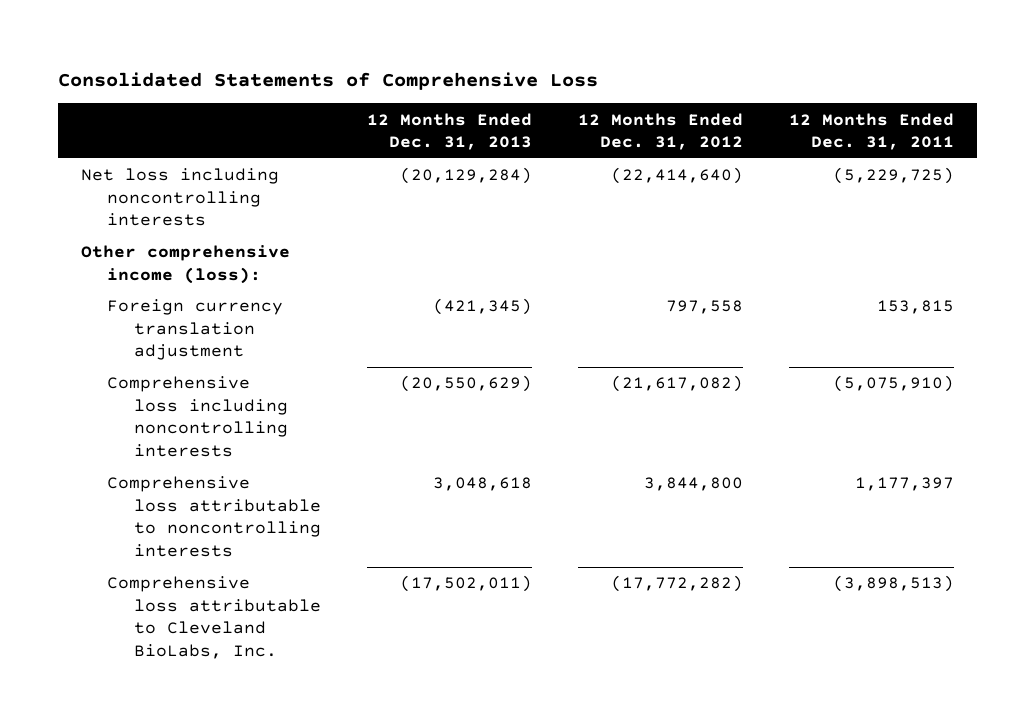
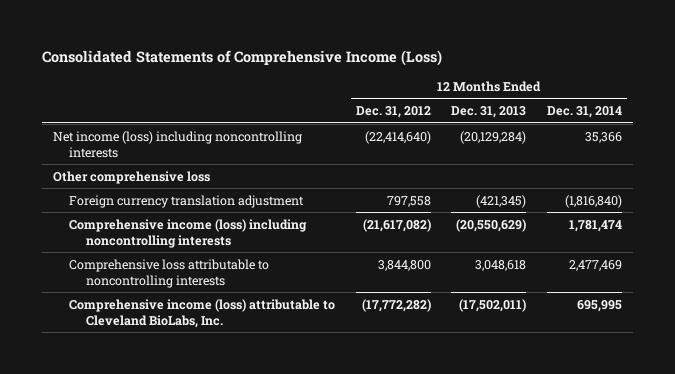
[58,71,599,90] Consolidated Statements of Comprehensive Loss -> [42,50,443,67] Consolidated Statements of Comprehensive Income (Loss)
[788,112,954,151] 12 Months Ended Dec. 31, 2011 -> none
none -> [547,106,623,119] Dec. 31, 2014
[81,168,280,227] Net loss including noncontrolling interests -> [52,130,302,158] Net income (loss) including noncontrolling interests
[81,245,291,284] Other comprehensive income (loss): -> [52,170,210,184] Other comprehensive loss
[107,376,288,458] Comprehensive loss including noncontrolling interests -> [69,218,308,248] Comprehensive income (loss) including noncontrolling interests
[107,576,321,660] Comprehensive loss attributable to Cleveland BioLabs, Inc. -> [69,298,336,328] Comprehensive income (loss) attributable to Cleveland BioLabs, Inc.

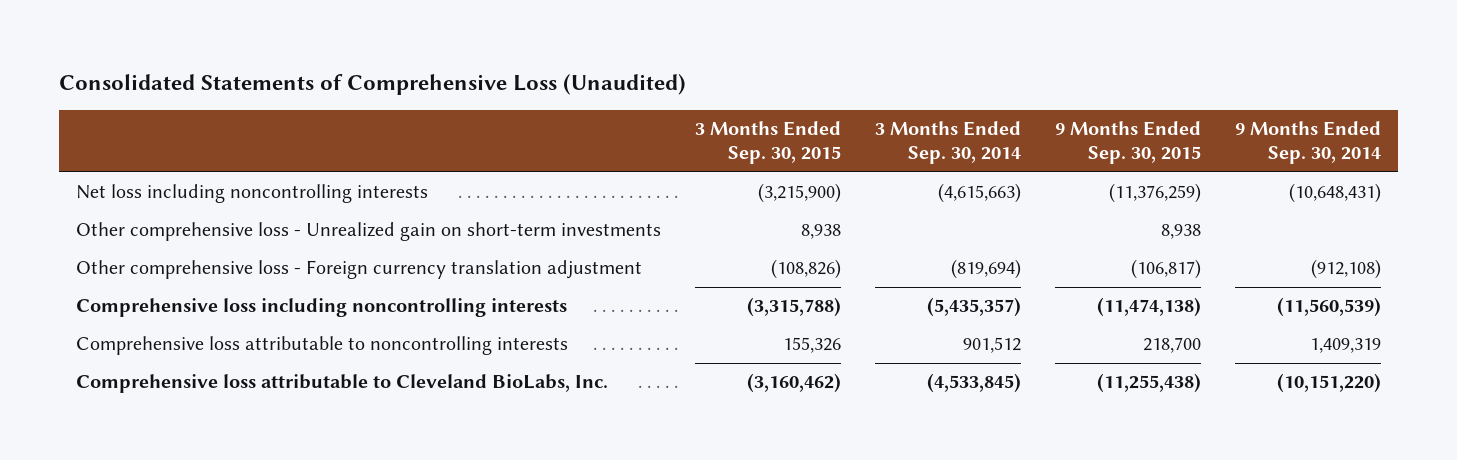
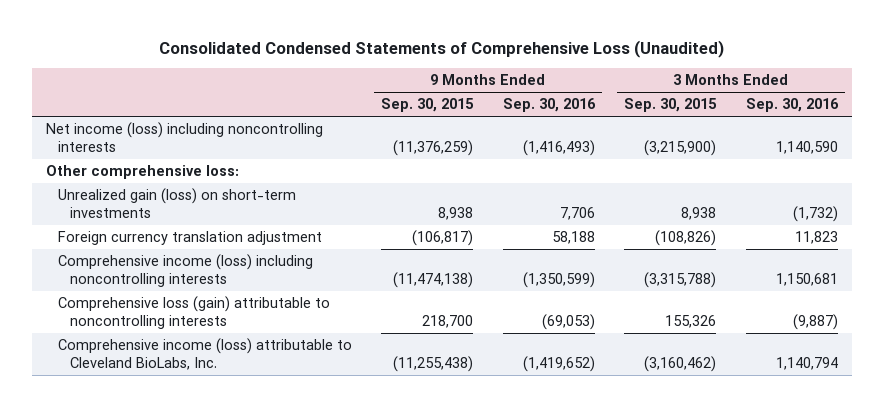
[59,73,687,95] Consolidated Statements of Comprehensive Loss (Unaudited) -> [159,39,725,58] Consolidated Condensed Statements of Comprehensive Loss (Unaudited)
[875,120,1022,165] 3 Months Ended Sep. 30, 2014 -> none
[1235,120,1382,165] 9 Months Ended Sep. 30, 2014 -> none
none -> [502,98,596,113] Sep. 30, 2016
none -> [745,98,839,113] Sep. 30, 2016
[76,184,429,204] Net loss including noncontrolling interests -> [46,122,324,152] Net income (loss) including noncontrolling interests
none -> [46,165,240,180] Other comprehensive loss:
[76,222,662,242] Other comprehensive loss - Unrealized gain on short-term investments -> [57,188,296,218] Unrealized gain (loss) on short-term investments
[76,260,643,280] Other comprehensive loss - Foreign currency translation adjustment -> [57,231,322,246] Foreign currency translation adjustment
[76,298,568,318] Comprehensive loss including noncontrolling interests -> [57,254,313,287] Comprehensive income (loss) including noncontrolling interests
[76,336,569,356] Comprehensive loss attributable to noncontrolling interests -> [57,296,330,329] Comprehensive loss (gain) attributable to noncontrolling interests
[76,374,609,394] Comprehensive loss attributable to Cleveland BioLabs, Inc. -> [57,338,352,370] Comprehensive income (loss) attributable to Cleveland BioLabs, Inc.

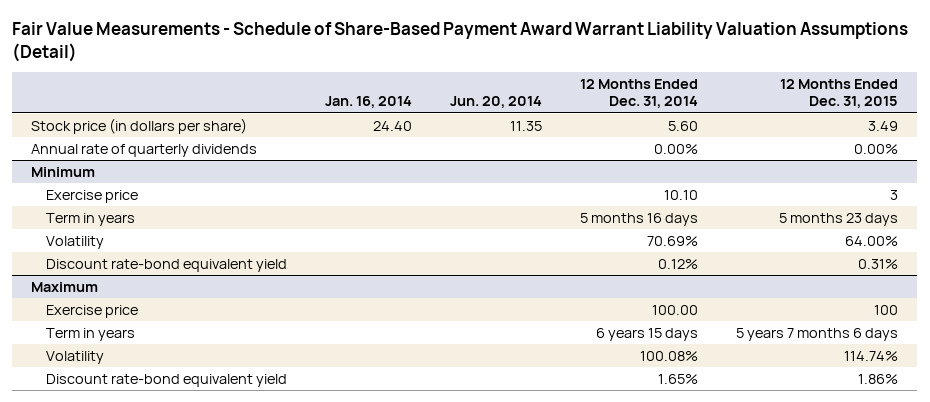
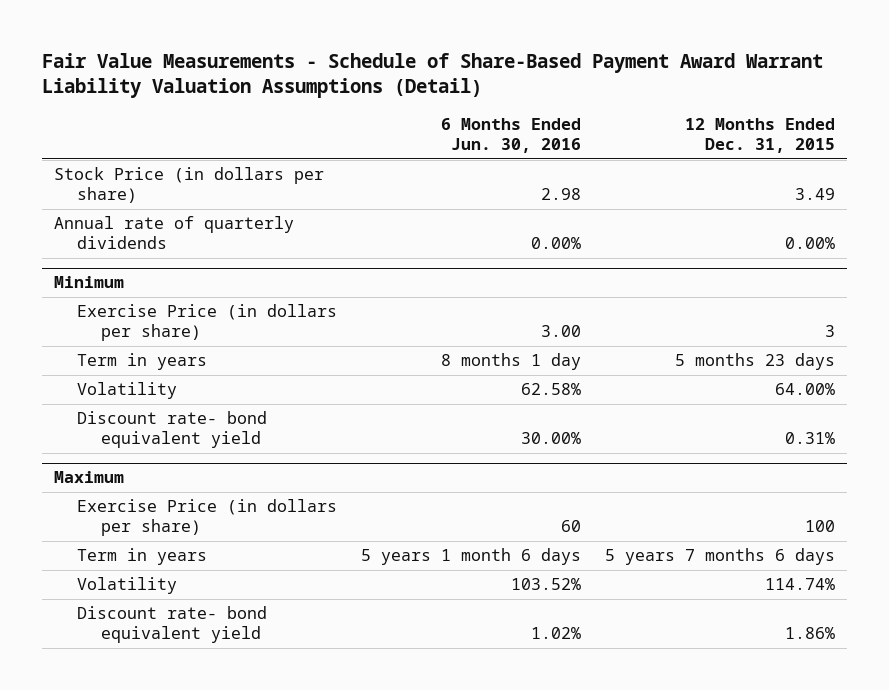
[325,96,413,109] Jan. 16, 2014 -> none
[450,96,543,109] Jun. 20, 2014 -> none
[580,79,699,109] 12 Months Ended Dec. 31, 2014 -> none
none -> [441,118,582,154] 6 Months Ended Jun. 30, 2016
[31,118,248,135] Stock price (in dollars per share) -> [53,167,324,204] Stock Price (in dollars per share)
[46,190,139,204] Exercise price -> [77,304,338,342] Exercise Price (in dollars per share)
[46,259,288,273] Discount rate-bond equivalent yield -> [77,411,268,449] Discount rate- bond equivalent yield
[46,305,139,319] Exercise price -> [77,499,338,537] Exercise Price (in dollars per share)
[46,374,288,388] Discount rate-bond equivalent yield -> [77,606,268,644] Discount rate- bond equivalent yield

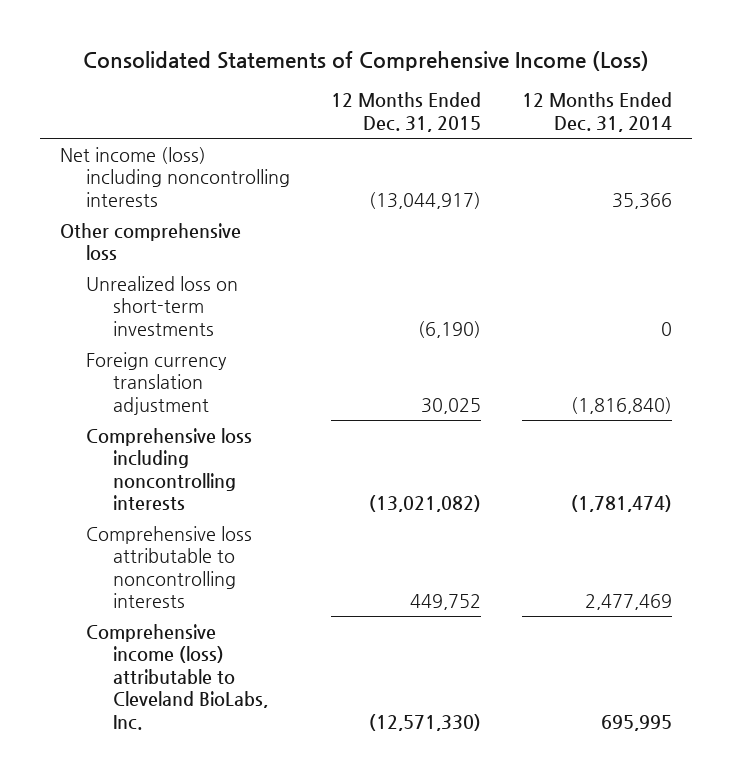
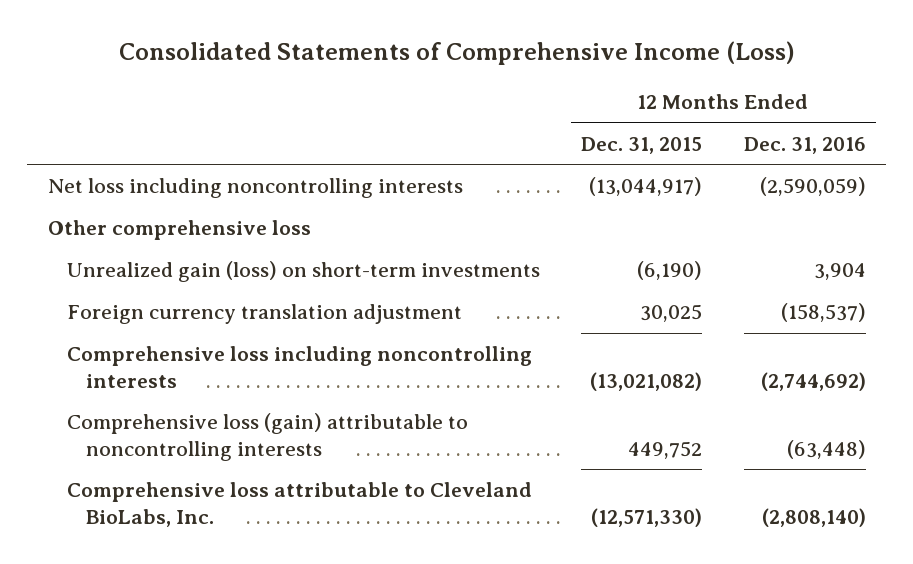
[522,92,673,132] 12 Months Ended Dec. 31, 2014 -> none
none -> [743,136,866,154] Dec. 31, 2016
[59,146,291,207] Net income (loss) including noncontrolling interests -> [47,178,463,199] Net loss including noncontrolling interests
[86,275,239,336] Unrealized loss on short-term investments -> [66,261,540,283] Unrealized gain (loss) on short-term investments
[86,525,253,609] Comprehensive loss attributable to noncontrolling interests -> [66,413,468,461] Comprehensive loss (gain) attributable to noncontrolling interests
[86,623,269,730] Comprehensive income (loss) attributable to Cleveland BioLabs, Inc. -> [66,482,532,527] Comprehensive loss attributable to Cleveland BioLabs, Inc.

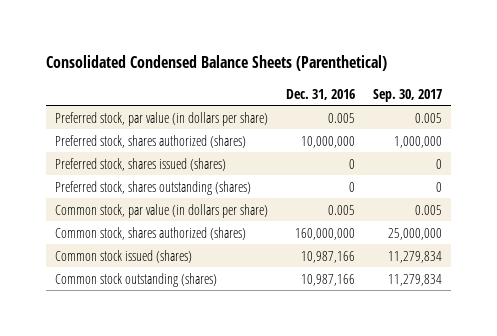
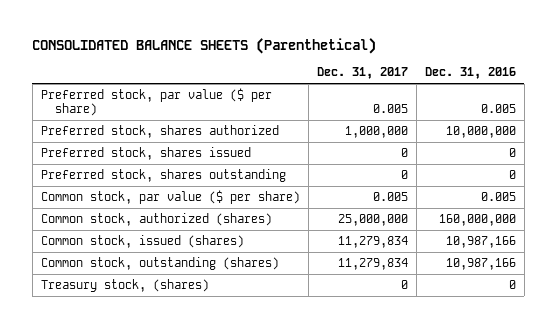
[46,55,388,72] Consolidated Condensed Balance Sheets (Parenthetical) -> [32,37,377,54] CONSOLIDATED BALANCE SHEETS (Parenthetical)
[373,88,443,102] Sep. 30, 2017 -> none
none -> [316,67,408,80] Dec. 31, 2017
[55,111,269,126] Preferred stock, par value (in dollars per share) -> [40,87,272,117] Preferred stock, par value ($ per share)
[55,134,247,148] Preferred stock, shares authorized (shares) -> [40,124,279,138] Preferred stock, shares authorized
[55,157,227,171] Preferred stock, shares issued (shares) -> [40,146,251,160] Preferred stock, shares issued
[55,180,252,195] Preferred stock, shares outstanding (shares) -> [40,168,286,182] Preferred stock, shares outstanding
[55,203,269,218] Common stock, par value (in dollars per share) -> [40,189,300,204] Common stock, par value ($ per share)
[55,226,247,240] Common stock, shares authorized (shares) -> [40,212,272,226] Common stock, authorized (shares)
[55,249,193,263] Common stock issued (shares) -> [40,234,244,248] Common stock, issued (shares)
[55,272,218,287] Common stock outstanding (shares) -> [40,256,279,270] Common stock, outstanding (shares)
none -> [40,278,209,292] Treasury stock, (shares)

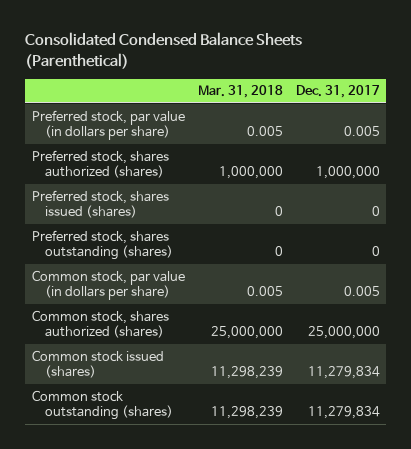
[32,37,377,54] CONSOLIDATED BALANCE SHEETS (Parenthetical) -> [24,32,302,69] Consolidated Condensed Balance Sheets (Parenthetical)
[424,67,516,80] Dec. 31, 2016 -> none
none -> [197,85,283,99] Mar. 31, 2018
[40,278,209,292] Treasury stock, (shares) -> none
[40,87,272,117] Preferred stock, par value ($ per share) -> [31,109,185,141] Preferred stock, par value (in dollars per share)
[40,124,279,138] Preferred stock, shares authorized -> [31,149,169,179] Preferred stock, shares authorized (shares)
[40,146,251,160] Preferred stock, shares issued -> [31,189,169,219] Preferred stock, shares issued (shares)
[40,168,286,182] Preferred stock, shares outstanding -> [31,229,173,261] Preferred stock, shares outstanding (shares)
[40,189,300,204] Common stock, par value ($ per share) -> [31,269,185,301] Common stock, par value (in dollars per share)
[40,212,272,226] Common stock, authorized (shares) -> [31,309,169,339] Common stock, shares authorized (shares)
[40,234,244,248] Common stock, issued (shares) -> [31,349,164,379] Common stock issued (shares)
[40,256,279,270] Common stock, outstanding (shares) -> [31,389,173,421] Common stock outstanding (shares)

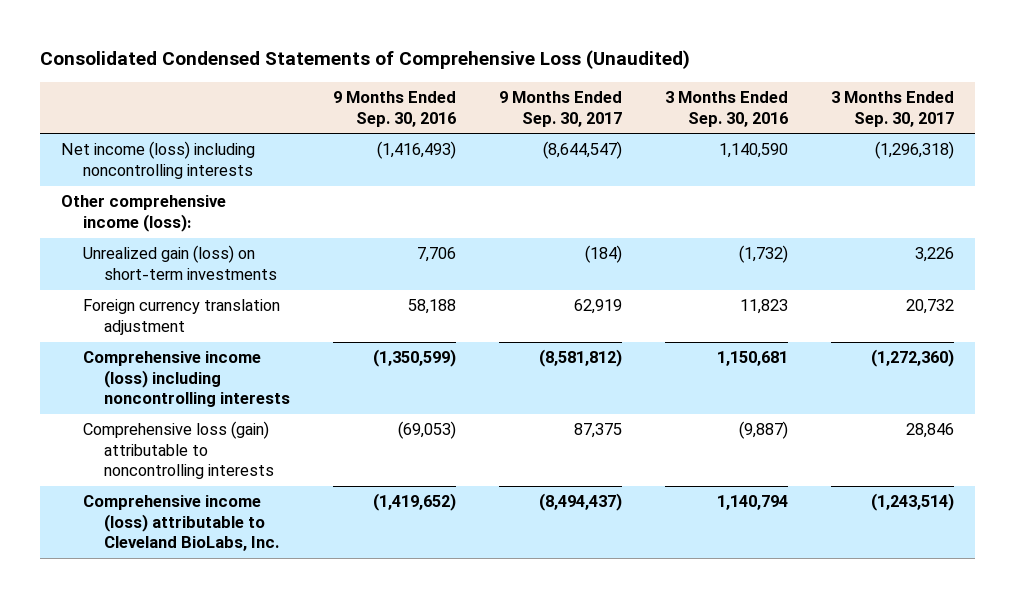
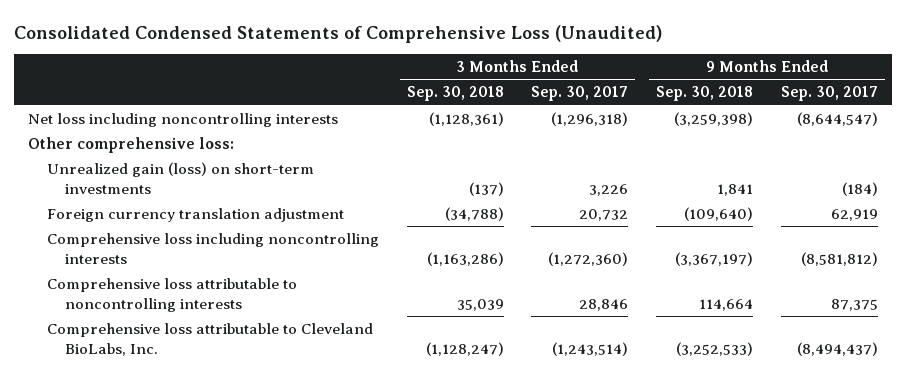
[333,91,457,127] 9 Months Ended Sep. 30, 2016 -> none
[664,91,788,127] 3 Months Ended Sep. 30, 2016 -> none
none -> [406,86,504,102] Sep. 30, 2018
none -> [656,86,754,102] Sep. 30, 2018
[61,141,256,179] Net income (loss) including noncontrolling interests -> [28,112,339,127] Net loss including noncontrolling interests
[61,195,227,232] Other comprehensive income (loss): -> [28,136,235,153] Other comprehensive loss:
[82,351,291,408] Comprehensive income (loss) including noncontrolling interests -> [46,232,379,264] Comprehensive loss including noncontrolling interests
[82,421,275,480] Comprehensive loss (gain) attributable to noncontrolling interests -> [46,277,297,312] Comprehensive loss attributable to noncontrolling interests
[82,495,280,552] Comprehensive income (loss) attributable to Cleveland BioLabs, Inc. -> [46,322,373,356] Comprehensive loss attributable to Cleveland BioLabs, Inc.

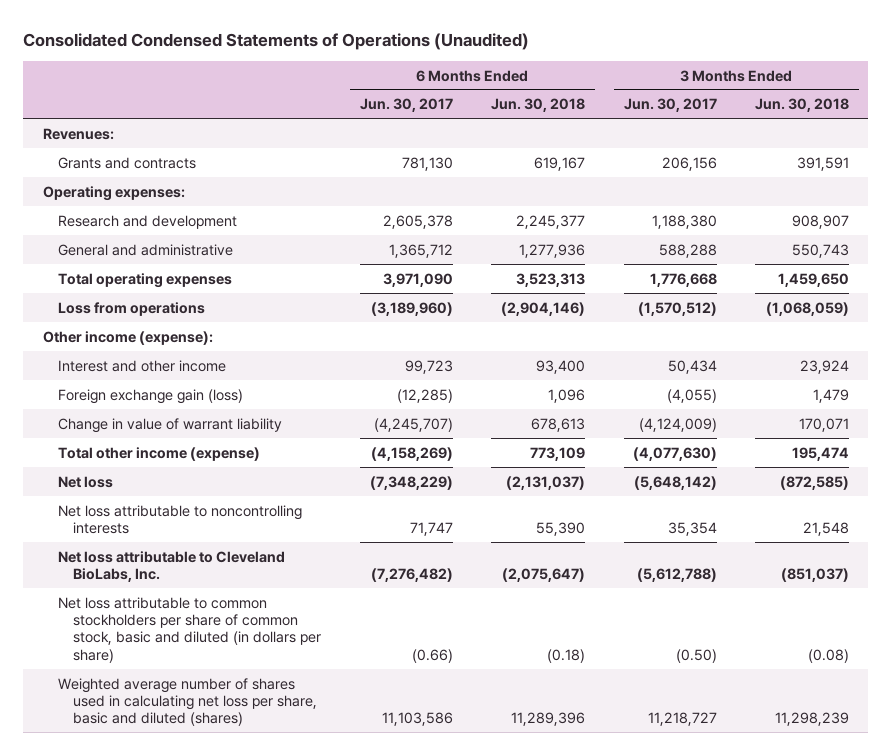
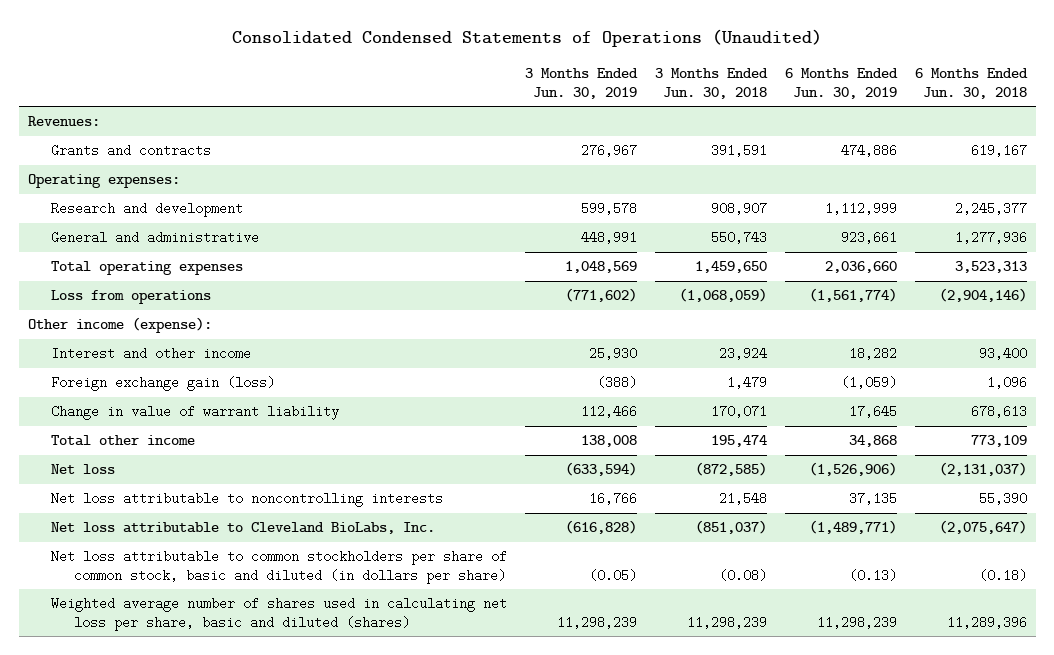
[359,98,453,113] Jun. 30, 2017 -> none
[623,98,717,113] Jun. 30, 2017 -> none
none -> [524,68,638,99] 3 Months Ended Jun. 30, 2019
none -> [784,68,898,99] 6 Months Ended Jun. 30, 2019
[57,446,260,461] Total other income (expense) -> [51,435,196,447] Total other income

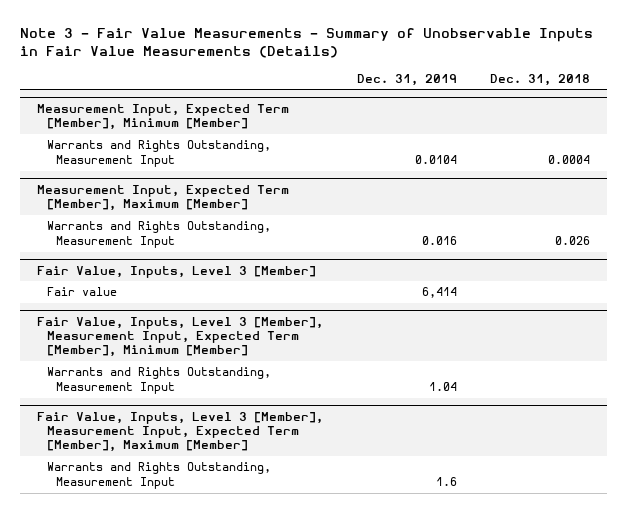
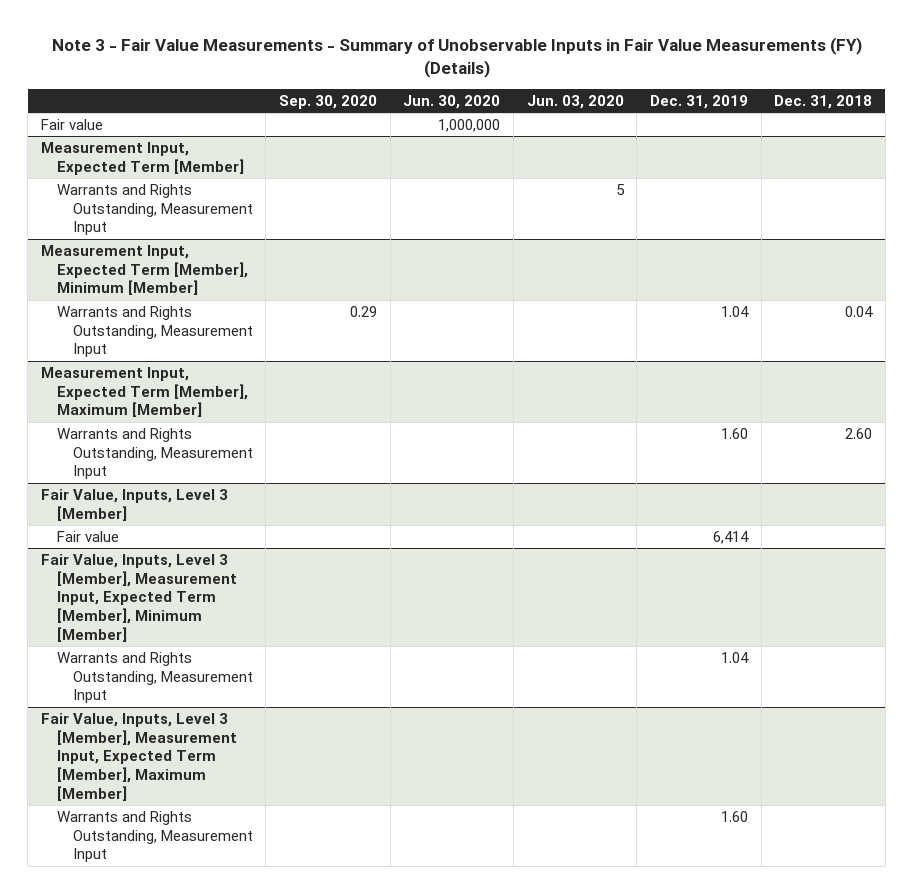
[20,28,594,58] Note 3 - Fair Value Measurements - Summary of Unobservable Inputs in Fair Value Measurements (Details) -> [51,36,862,78] Note 3 - Fair Value Measurements - Summary of Unobservable Inputs in Fair Value Measurements (FY) (Details)
none -> [279,94,378,109] Sep. 30, 2020
none -> [403,94,501,109] Jun. 30, 2020
none -> [526,94,624,109] Jun. 03, 2020
none -> [41,118,104,130] Fair value
none -> [41,141,244,175] Measurement Input, Expected Term [Member]
none -> [56,183,253,236] Warrants and Rights Outstanding, Measurement Input
[414,154,457,164] 0.0104 -> [720,305,749,317] 1.04
[548,154,591,164] 0.0004 -> [845,305,874,317] 0.04
[421,235,457,245] 0.016 -> [720,427,748,439] 1.60
[555,235,591,245] 0.026 -> [845,427,873,439] 2.60
[435,476,457,486] 1.6 -> [720,810,748,822] 1.60

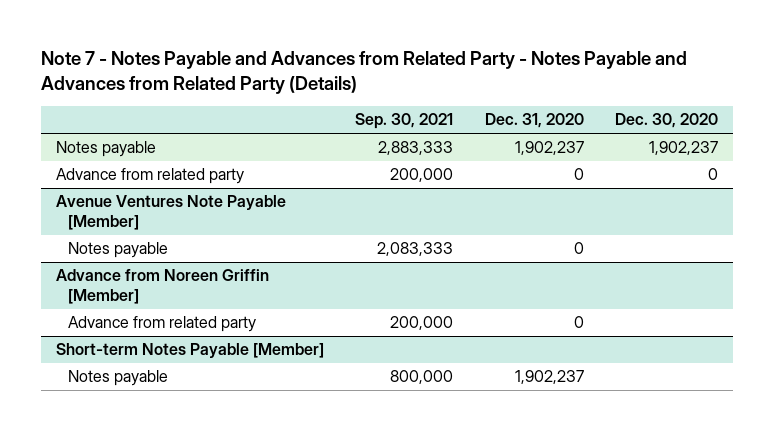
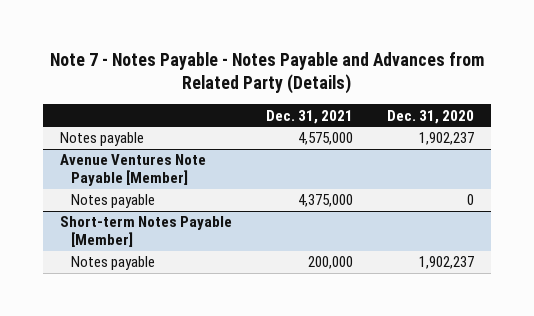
[40,51,687,94] Note 7 - Notes Payable and Advances from Related Party - Notes Payable and Advances from Related Party (Details) -> [49,51,484,95] Note 7 - Notes Payable - Notes Payable and Advances from Related Party (Details)
[355,113,454,130] Sep. 30, 2021 -> none
[614,113,718,129] Dec. 30, 2020 -> none
none -> [265,109,353,124] Dec. 31, 2021
[56,168,245,185] Advance from related party -> none
[56,269,270,305] Advance from Noreen Griffin [Member] -> none
[67,316,256,333] Advance from related party -> none

